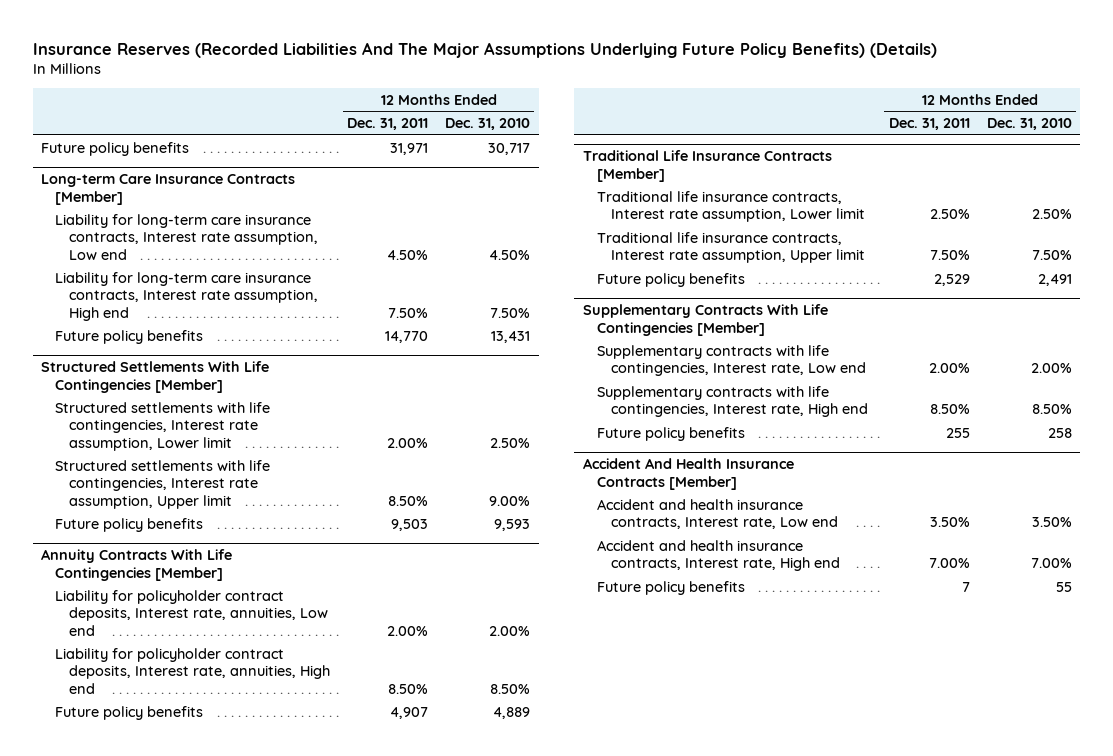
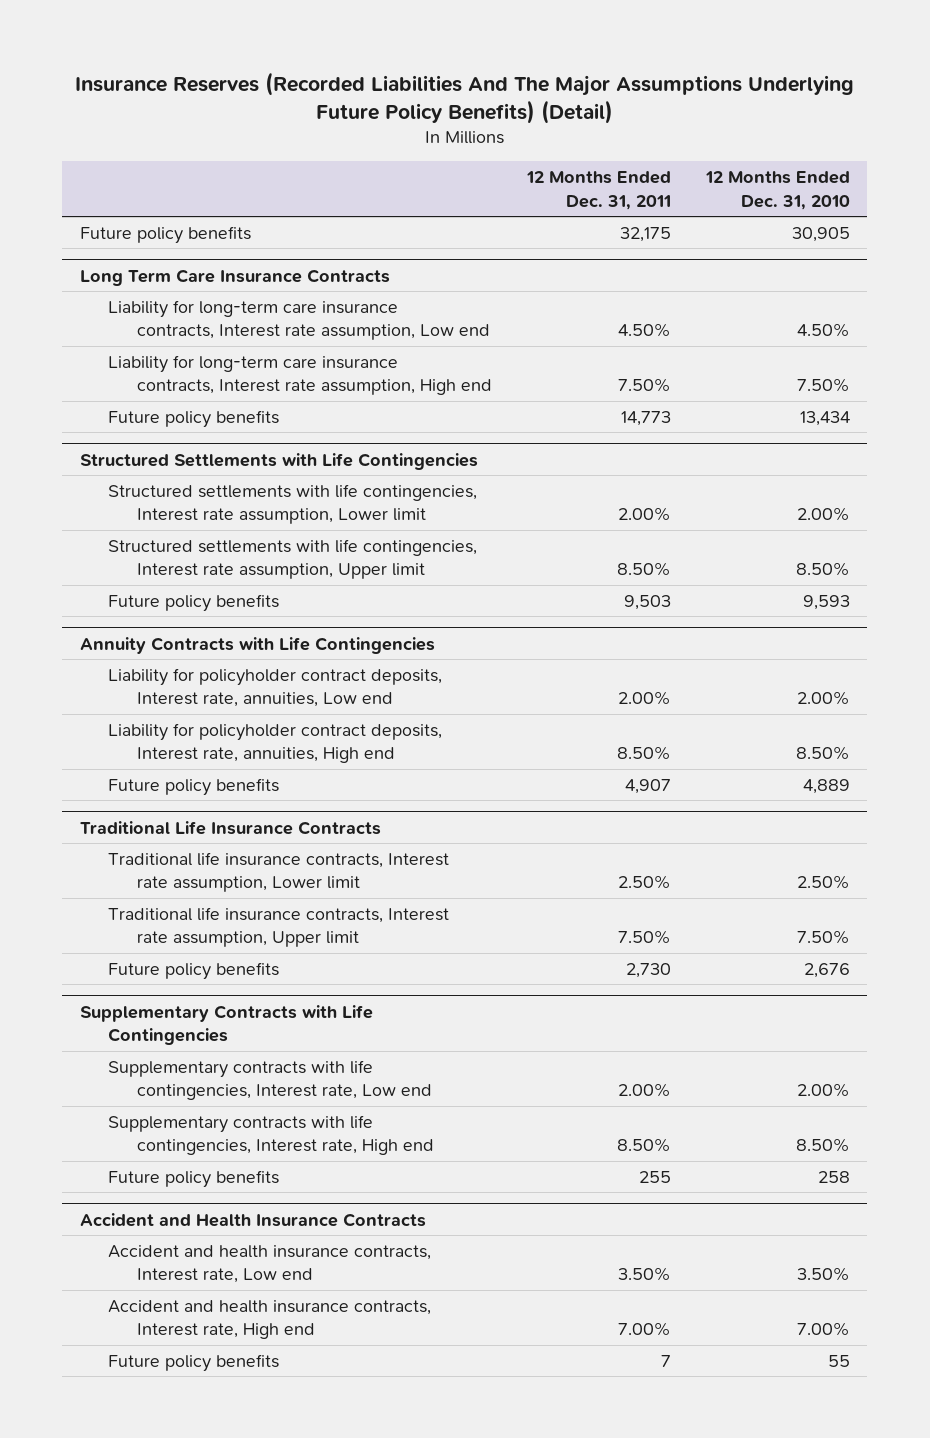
[32,41,937,58] Insurance Reserves (Recorded Liabilities And The Major Assumptions Underlying Future Policy Benefits) (Details) -> [74,71,854,124] Insurance Reserves (Recorded Liabilities And The Major Assumptions Underlying Future Policy Benefits) (Detail)
[390,142,429,155] 31,971 -> [619,226,671,242] 32,175
[488,142,531,155] 30,717 -> [791,226,850,242] 30,905
[41,174,296,205] Long-term Care Insurance Contracts [Member] -> [79,268,390,286] Long Term Care Insurance Contracts
[385,330,429,343] 14,770 -> [620,410,671,426] 14,773
[491,330,531,343] 13,431 -> [799,410,850,426] 13,434
[41,361,270,393] Structured Settlements With Life Contingencies [Member] -> [79,452,478,470] Structured Settlements with Life Contingencies
[490,437,531,448] 2.50% -> [796,507,850,522] 2.00%
[489,495,531,506] 9.00% -> [795,562,850,577] 8.50%
[41,549,233,581] Annuity Contracts With Life Contingencies [Member] -> [79,636,435,654] Annuity Contracts with Life Contingencies
[582,150,832,182] Traditional Life Insurance Contracts [Member] -> [79,820,381,835] Traditional Life Insurance Contracts
[933,273,970,286] 2,529 -> [625,962,671,978] 2,730
[1037,273,1072,286] 2,491 -> [803,962,850,978] 2,676
[582,304,828,336] Supplementary Contracts With Life Contingencies [Member] -> [79,1004,373,1046] Supplementary Contracts with Life Contingencies
[582,458,794,490] Accident And Health Insurance Contracts [Member] -> [79,1212,426,1227] Accident and Health Insurance Contracts

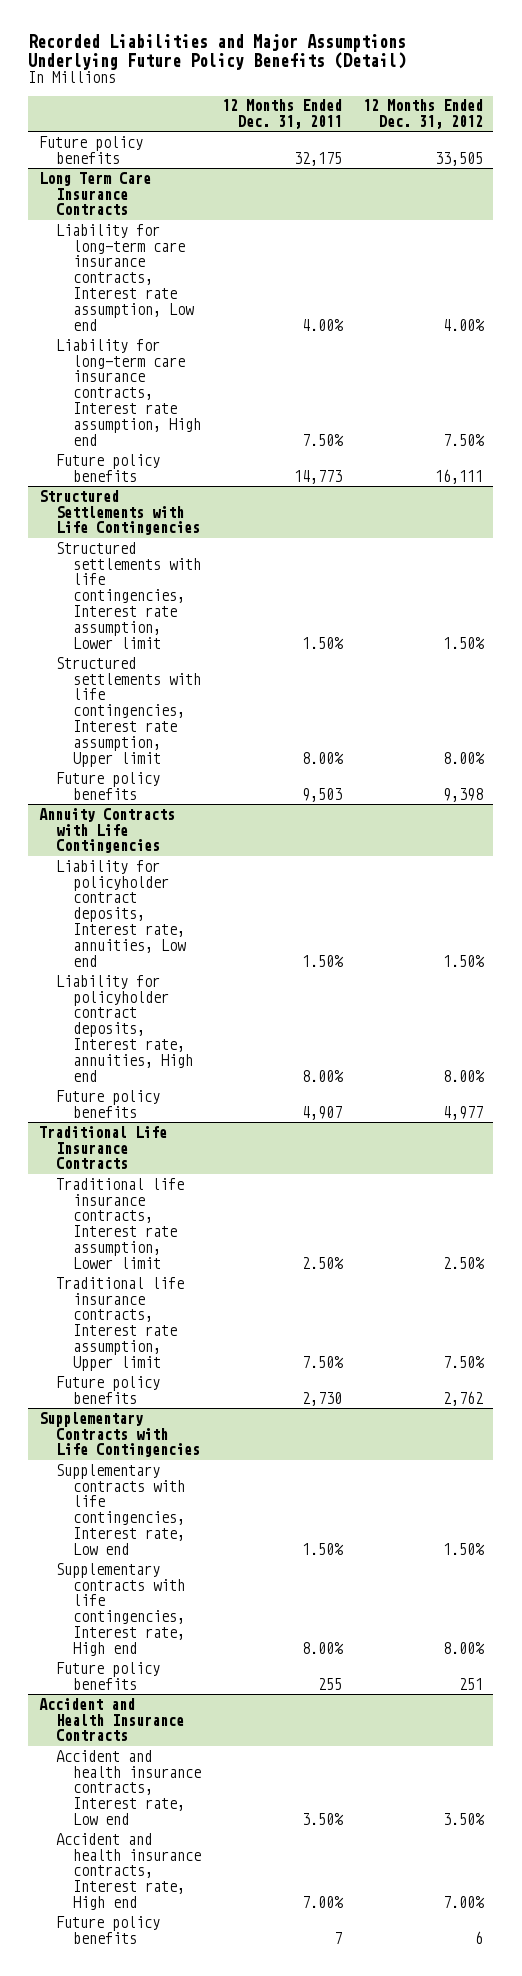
[74,71,854,124] Insurance Reserves (Recorded Liabilities And The Major Assumptions Underlying Future Policy Benefits) (Detail) -> [28,33,407,70] Recorded Liabilities and Major Assumptions Underlying Future Policy Benefits (Detail)
[704,171,850,210] 12 Months Ended Dec. 31, 2010 -> none
none -> [362,99,483,130] 12 Months Ended Dec. 31, 2012
[617,323,671,338] 4.50% -> [301,319,344,332] 4.00%
[617,507,671,522] 2.00% -> [301,637,344,650] 1.50%
[616,562,671,577] 8.50% -> [301,752,344,765] 8.00%
[617,691,671,706] 2.00% -> [301,955,344,968] 1.50%
[616,746,671,761] 8.50% -> [301,1070,344,1083] 8.00%
[617,1083,671,1098] 2.00% -> [301,1543,344,1556] 1.50%
[616,1138,671,1153] 8.50% -> [301,1642,344,1655] 8.00%

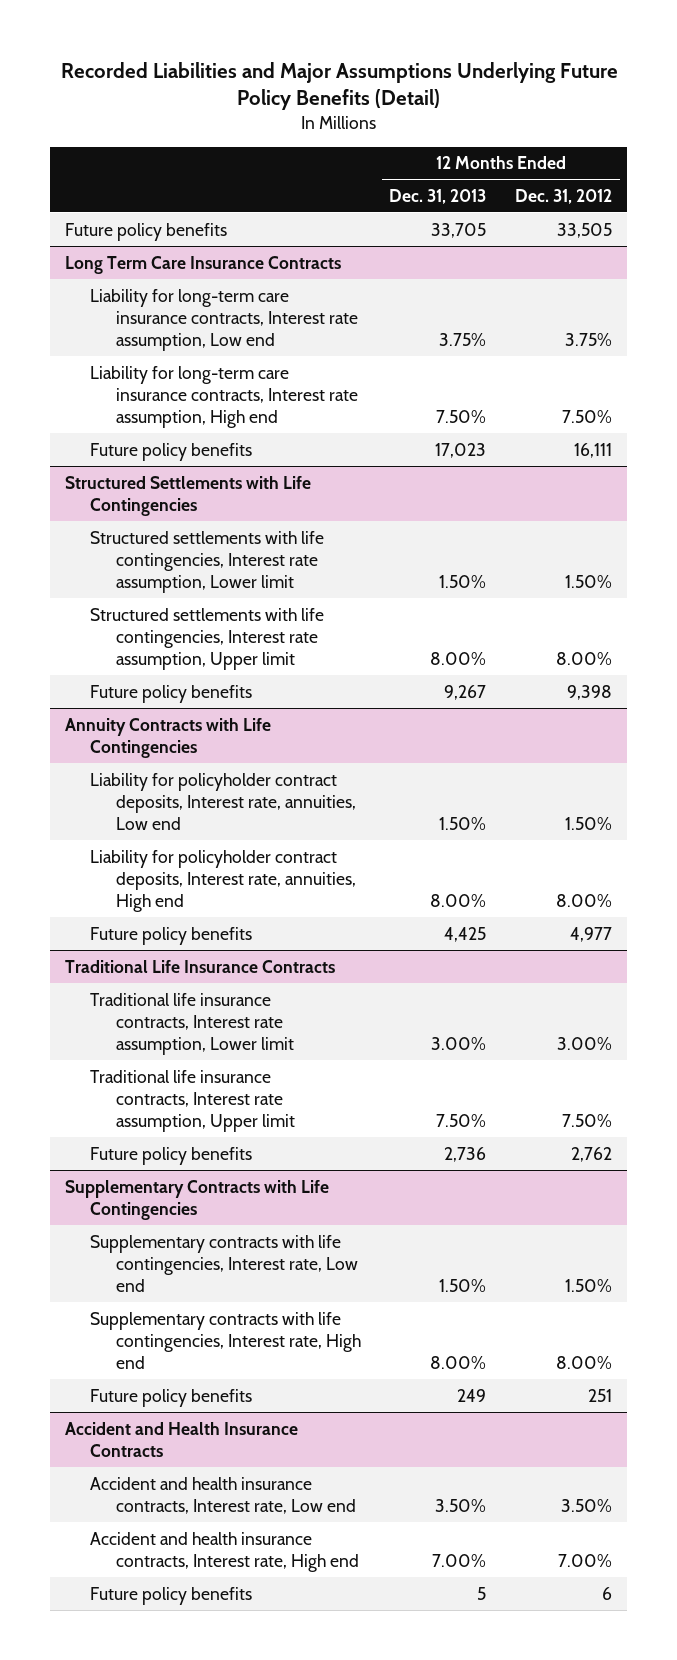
[221,99,342,130] 12 Months Ended Dec. 31, 2011 -> none
none -> [389,188,487,204] Dec. 31, 2013
[442,319,485,332] 4.00% -> [565,332,613,346] 3.75%
[442,1257,485,1270] 2.50% -> [557,1036,613,1050] 3.00%

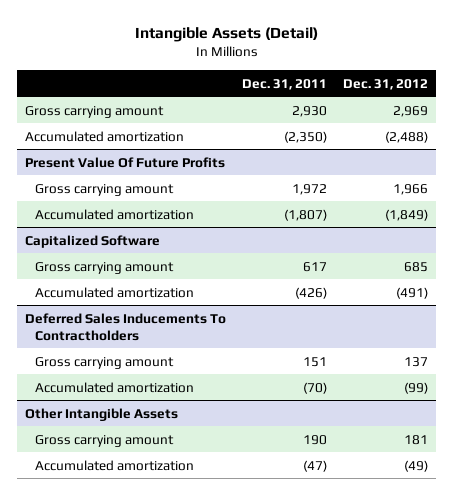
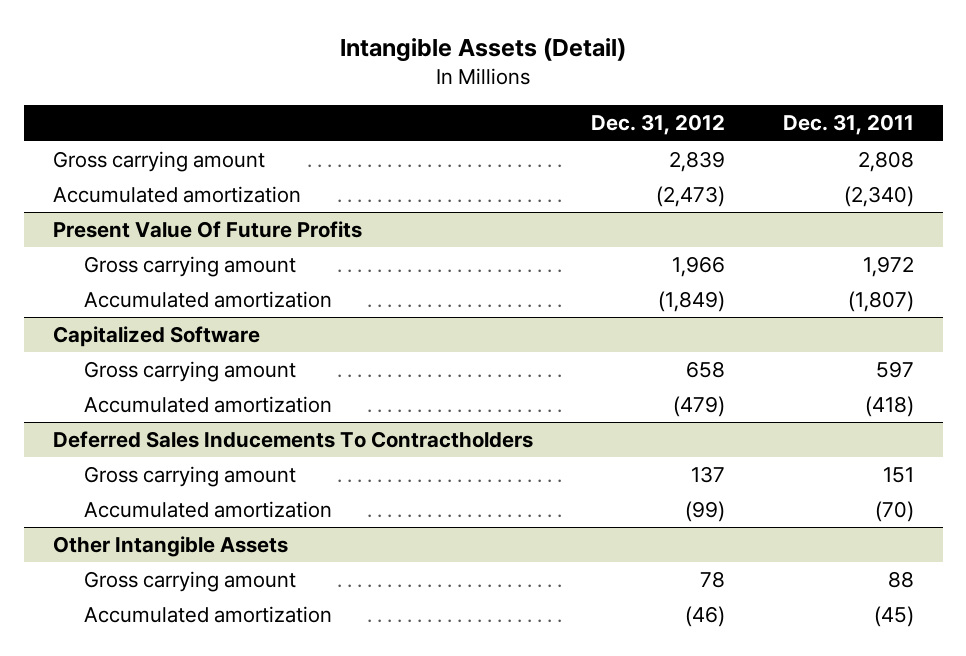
[292,105,328,117] 2,930 -> [857,151,914,173] 2,808
[393,105,429,117] 2,969 -> [668,151,725,173] 2,839
[284,130,328,143] (2,350) -> [843,186,914,208] (2,340)
[385,130,429,143] (2,488) -> [655,186,725,208] (2,473)
[303,261,328,272] 617 -> [875,361,914,379] 597
[404,261,429,272] 685 -> [685,361,725,379] 658
[295,286,328,299] (426) -> [864,396,914,418] (418)
[396,286,429,299] (491) -> [672,396,725,418] (479)
[303,434,328,445] 190 -> [887,571,914,589] 88
[404,434,429,445] 181 -> [699,571,725,589] 78
[303,459,328,472] (47) -> [873,606,914,628] (45)
[404,459,429,472] (49) -> [684,606,725,628] (46)

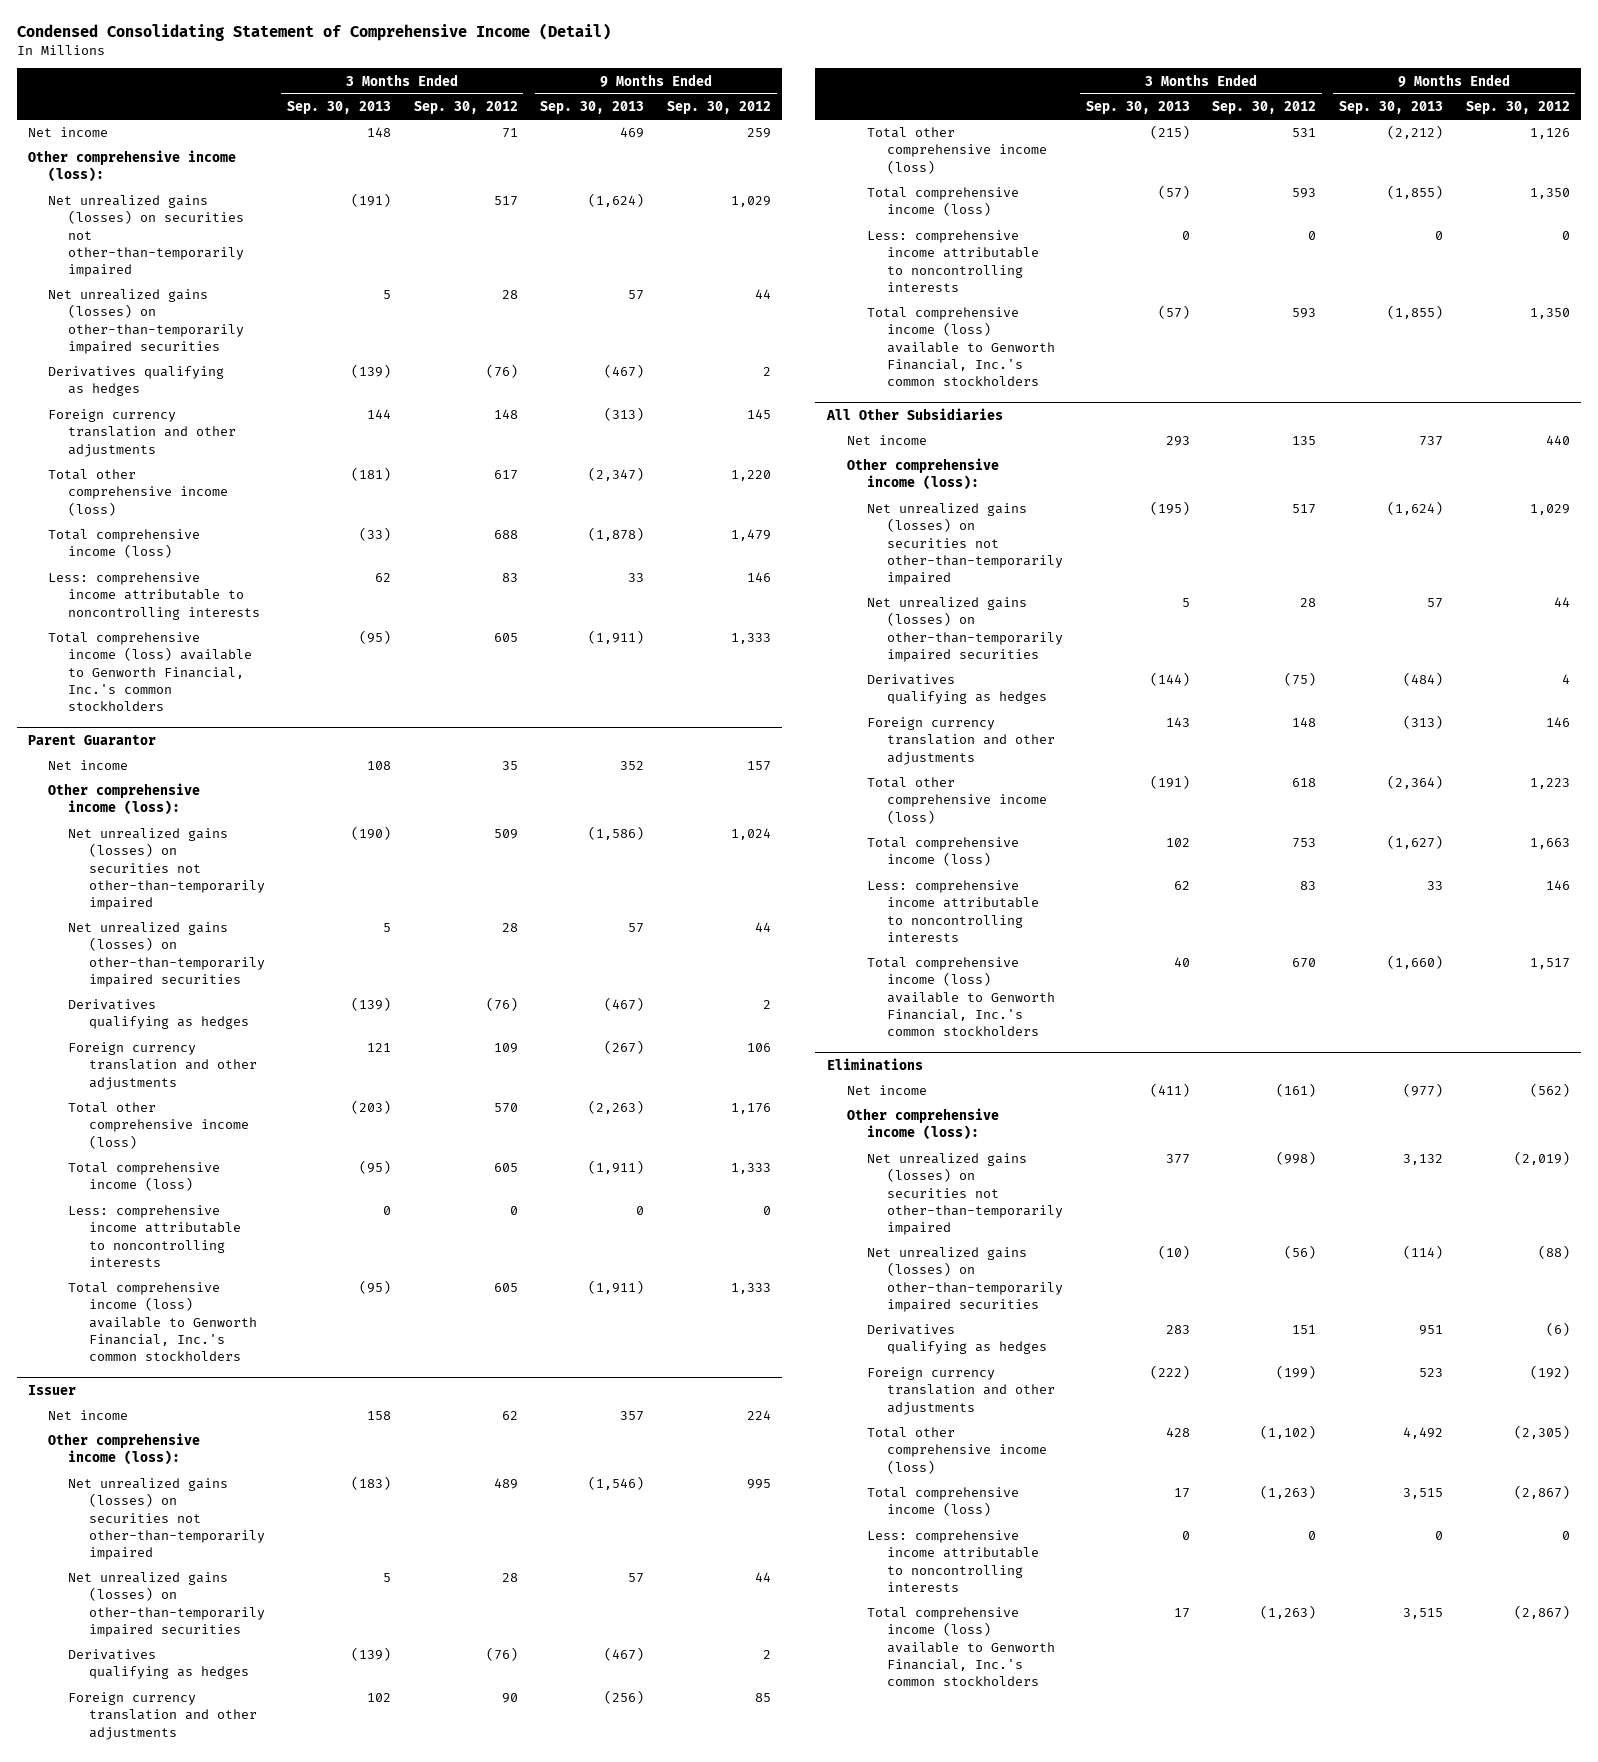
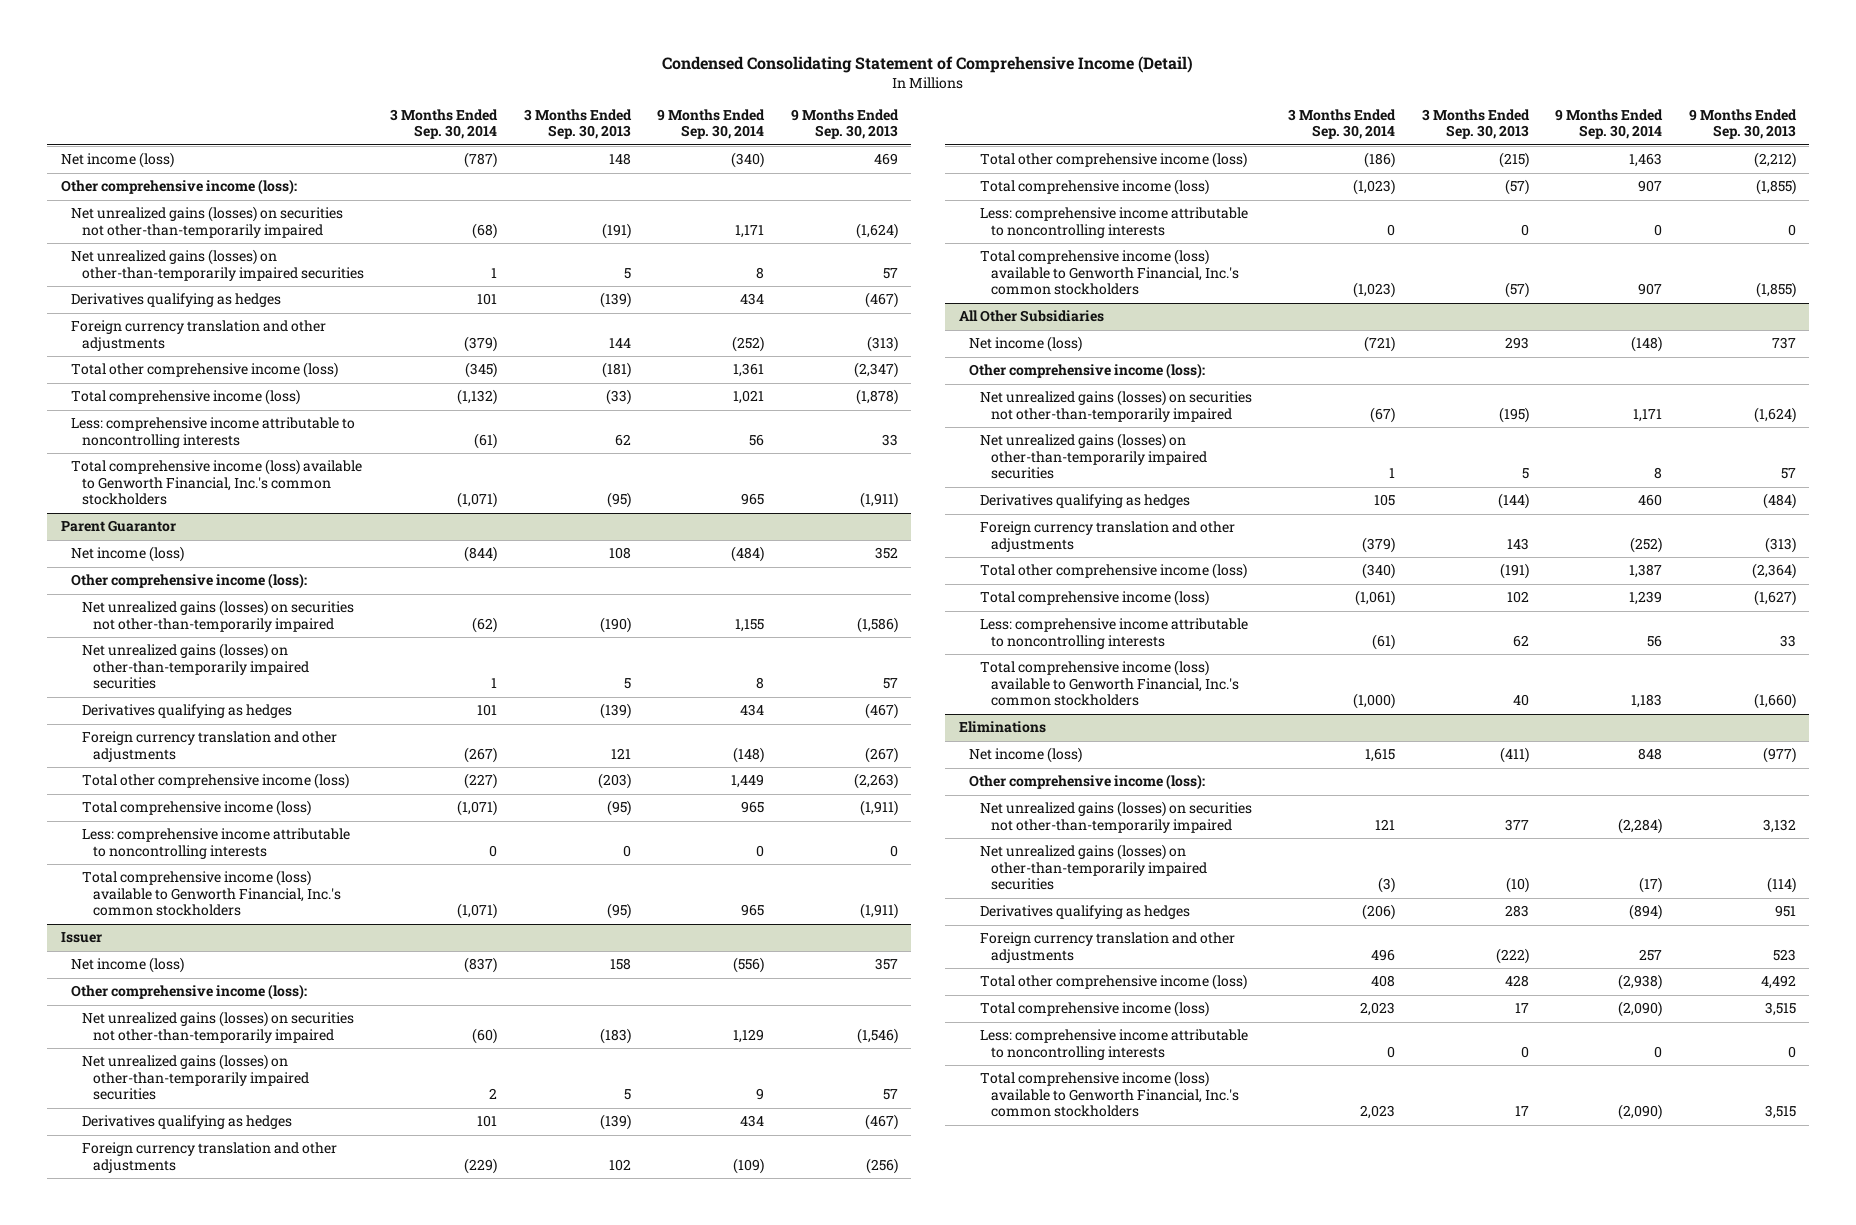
[413,101,518,115] Sep. 30, 2012 -> none
[667,101,772,115] Sep. 30, 2012 -> none
none -> [390,108,499,140] 3 Months Ended Sep. 30, 2014
none -> [657,108,766,140] 9 Months Ended Sep. 30, 2014
[28,127,109,138] Net income -> [60,152,174,169] Net income (loss)
[48,760,129,771] Net income -> [71,546,185,563] Net income (loss)
[48,1410,129,1421] Net income -> [71,957,185,974] Net income (loss)
[846,435,927,446] Net income -> [969,336,1083,353] Net income (loss)
[846,1085,927,1096] Net income -> [969,747,1083,764] Net income (loss)

